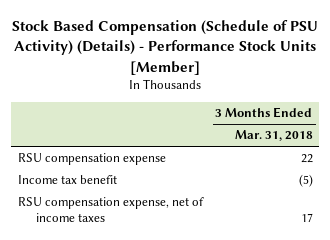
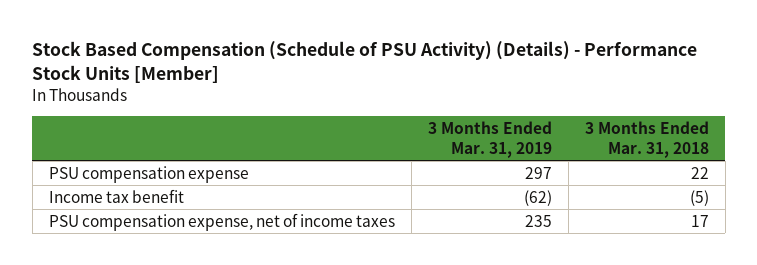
none -> [427,120,552,158] 3 Months Ended Mar. 31, 2019
[17,153,166,166] RSU compensation expense -> [48,165,249,183] PSU compensation expense
[17,197,204,223] RSU compensation expense, net of income taxes -> [48,212,395,231] PSU compensation expense, net of income taxes

